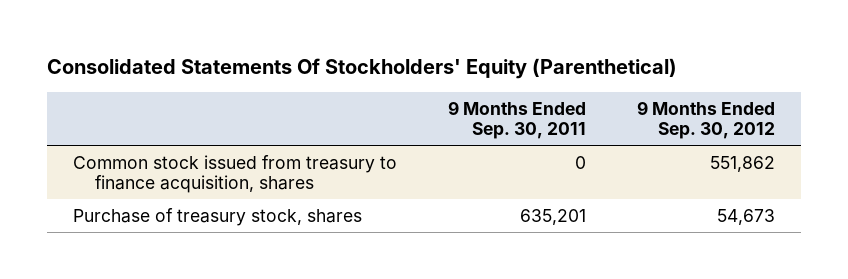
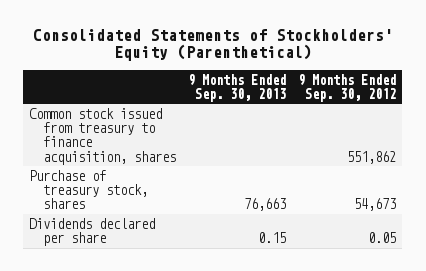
[46,58,677,80] Consolidated Statements Of Stockholders' Equity (Parenthetical) -> [32,28,393,62] Consolidated Statements of Stockholders' Equity (Parenthetical)
[448,100,587,140] 9 Months Ended Sep. 30, 2011 -> none
none -> [188,73,287,102] 9 Months Ended Sep. 30, 2013
none -> [29,218,156,247] Dividends declared per share

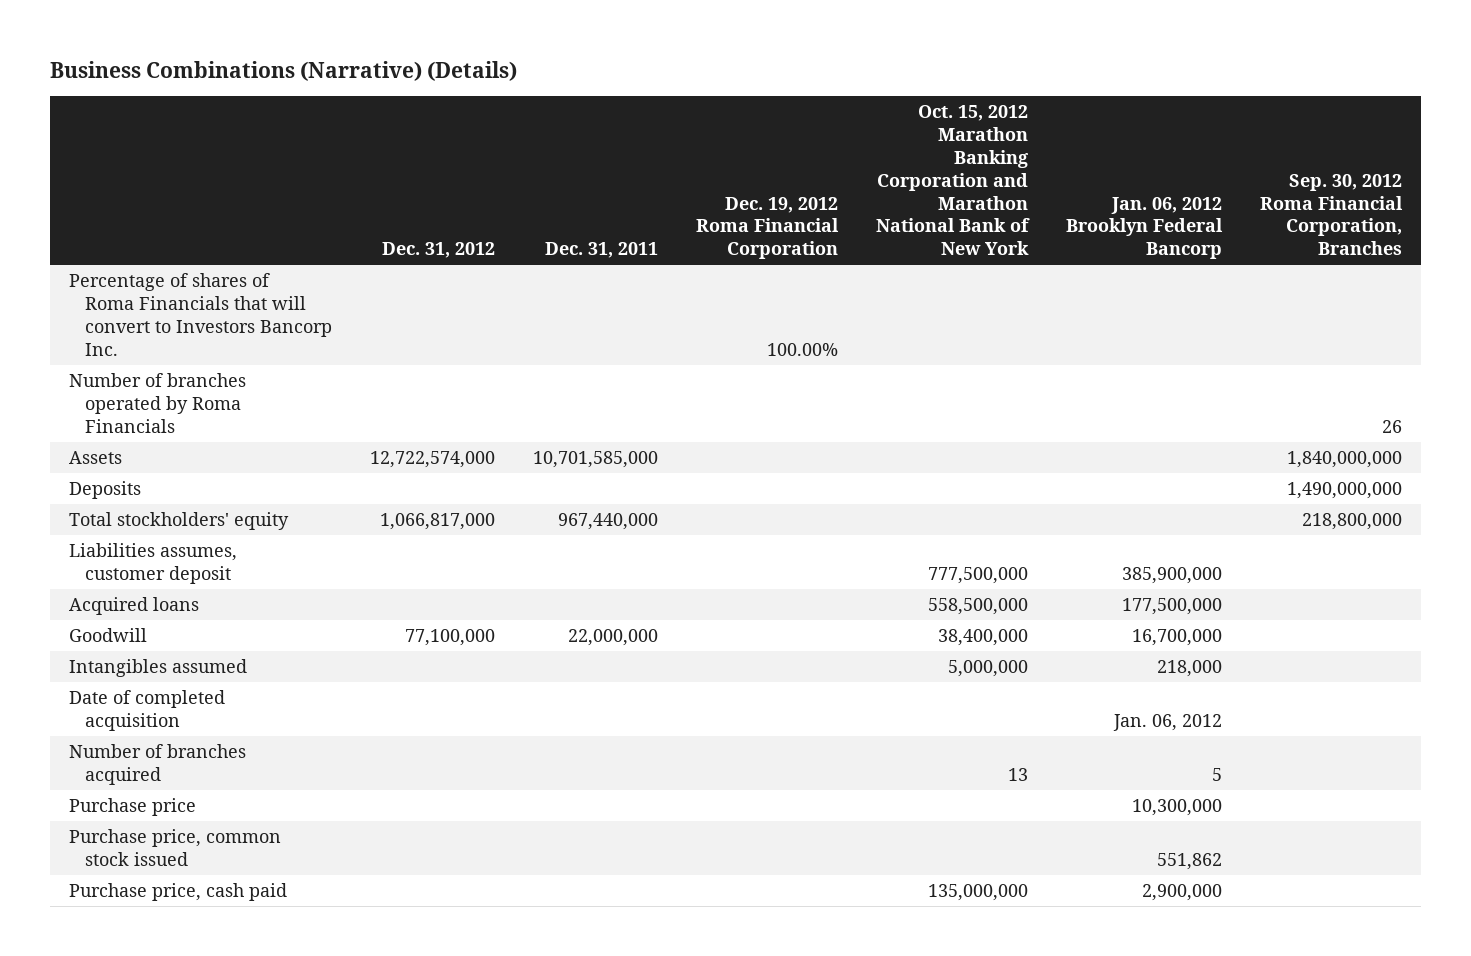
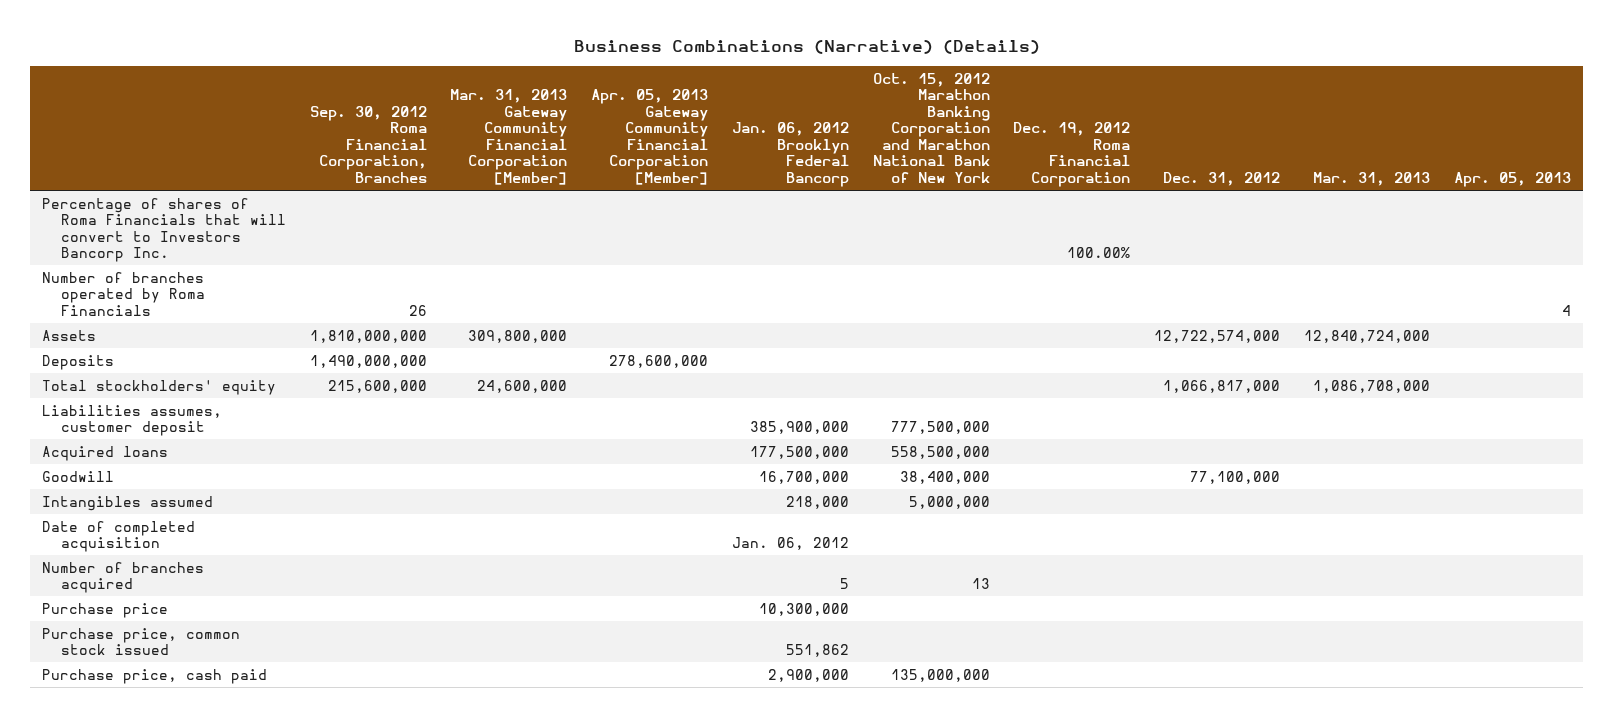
[544,242,658,259] Dec. 31, 2011 -> none
none -> [450,89,568,185] Mar. 31, 2013 Gateway Community Financial Corporation [Member]
none -> [591,89,709,185] Apr. 05, 2013 Gateway Community Financial Corporation [Member]
none -> [1312,171,1430,186] Mar. 31, 2013
none -> [1453,171,1571,187] Apr. 05, 2013
[1286,451,1402,469] 1,840,000,000 -> [309,329,427,343] 1,810,000,000
[1301,513,1402,531] 218,800,000 -> [327,379,427,393] 215,600,000

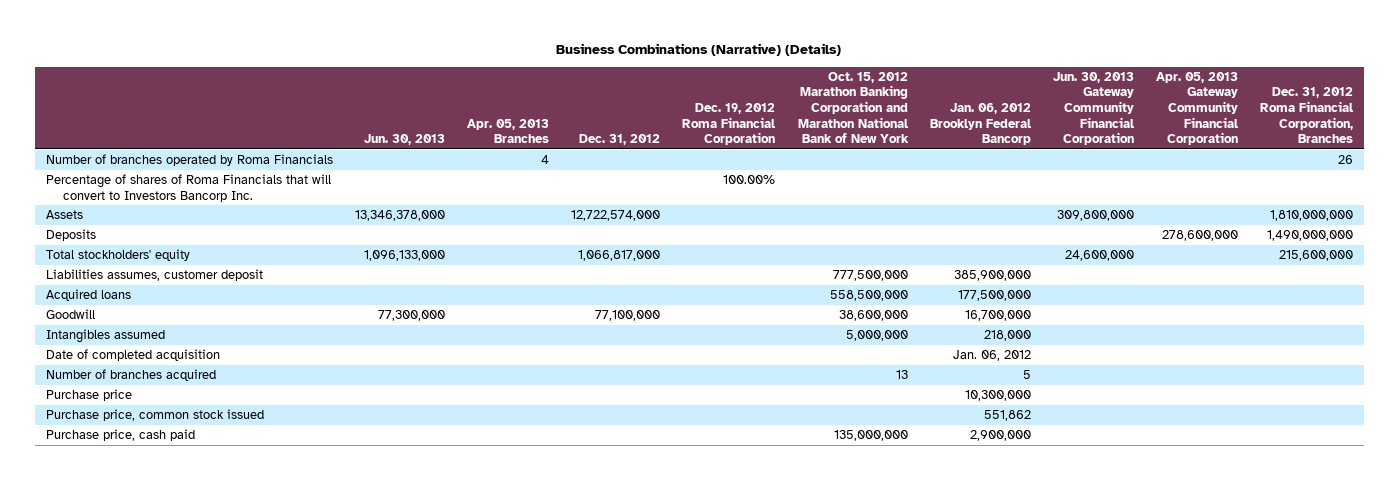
[309,105,427,183] Sep. 30, 2012 Roma Financial Corporation, Branches -> none
[450,89,568,185] Mar. 31, 2013 Gateway Community Financial Corporation [Member] -> none
[591,89,709,185] Apr. 05, 2013 Gateway Community Financial Corporation [Member] -> none
[1312,171,1430,186] Mar. 31, 2013 -> none
[1453,171,1571,187] Apr. 05, 2013 -> none
none -> [364,134,446,146] Jun. 30, 2013
none -> [467,118,550,144] Apr. 05, 2013 Branches
none -> [1052,71,1135,146] Jun. 30, 2013 Gateway Community Financial Corporation
none -> [1155,71,1239,146] Apr. 05, 2013 Gateway Community Financial Corporation
none -> [1259,87,1354,144] Dec. 31, 2012 Roma Financial Corporation, Branches
[42,197,286,263] Percentage of shares of Roma Financials that will convert to Investors Bancorp Inc. -> [45,173,331,202] Percentage of shares of Roma Financials that will convert to Investors Bancorp Inc.
[899,470,990,484] 38,400,000 -> [838,309,908,321] 38,600,000

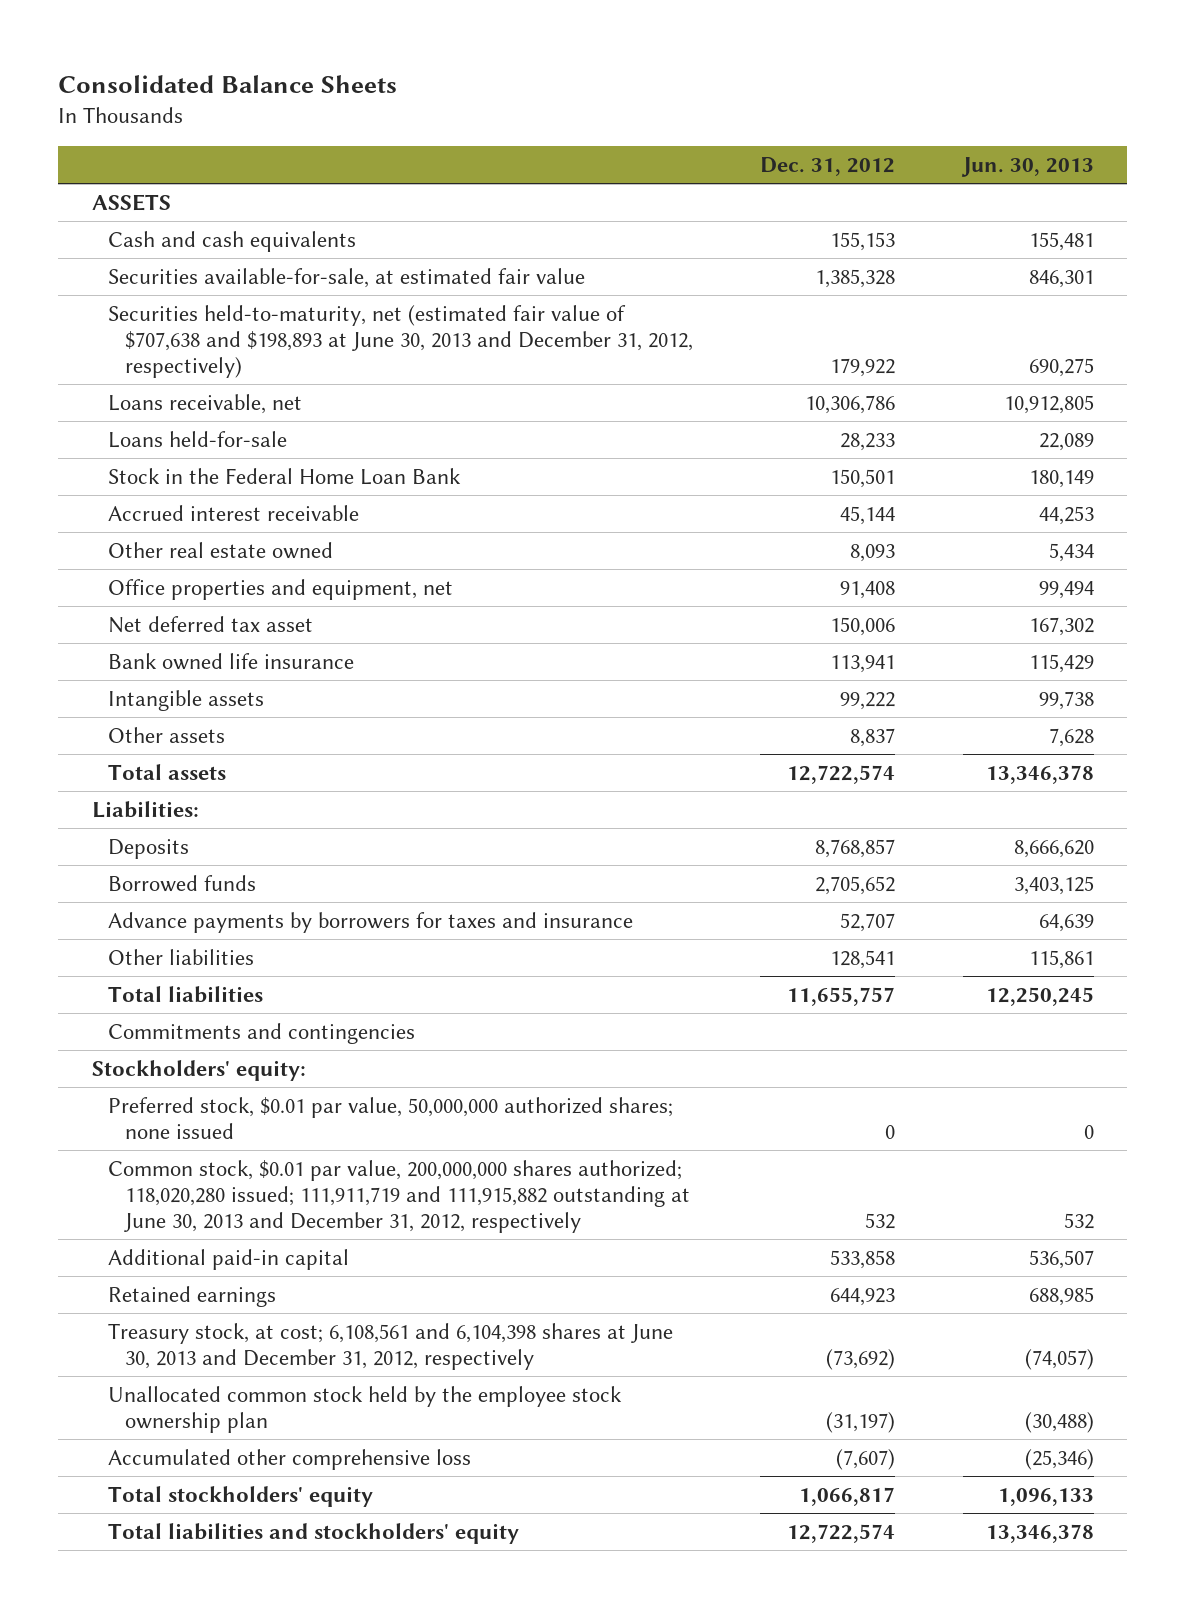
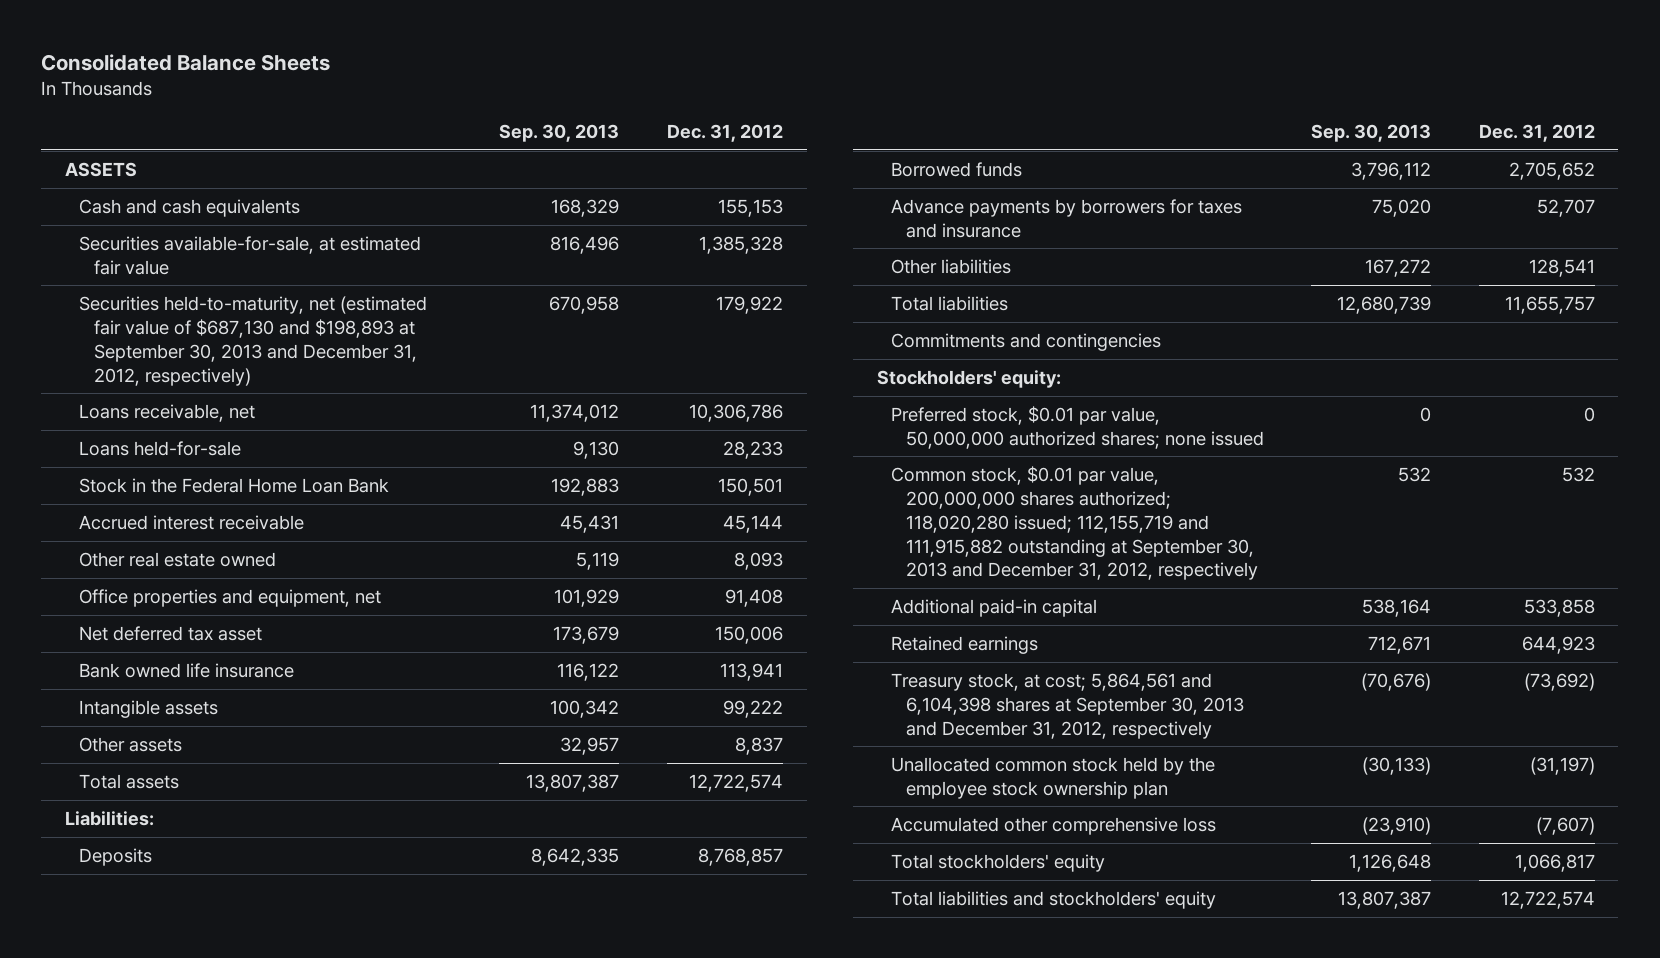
[960,156,1094,177] Jun. 30, 2013 -> none
none -> [499,123,620,142] Sep. 30, 2013
[108,304,693,378] Securities held-to-maturity, net (estimated fair value of $707,638 and $198,893 at June 30, 2013 and December 31, 2012, respectively) -> [79,295,428,386] Securities held-to-maturity, net (estimated fair value of $687,130 and $198,893 at September 30, 2013 and December 31, 2012, respectively)
[108,1159,690,1233] Common stock, $0.01 par value, 200,000,000 shares authorized; 118,020,280 issued; 111,911,719 and 111,915,882 outstanding at June 30, 2013 and December 31, 2012, respectively -> [891,465,1258,581] Common stock, $0.01 par value, 200,000,000 shares authorized; 118,020,280 issued; 112,155,719 and 111,915,882 outstanding at September 30, 2013 and December 31, 2012, respectively
[108,1322,674,1370] Treasury stock, at cost; 6,108,561 and 6,104,398 shares at June 30, 2013 and December 31, 2012, respectively -> [891,672,1244,739] Treasury stock, at cost; 5,864,561 and 6,104,398 shares at September 30, 2013 and December 31, 2012, respectively

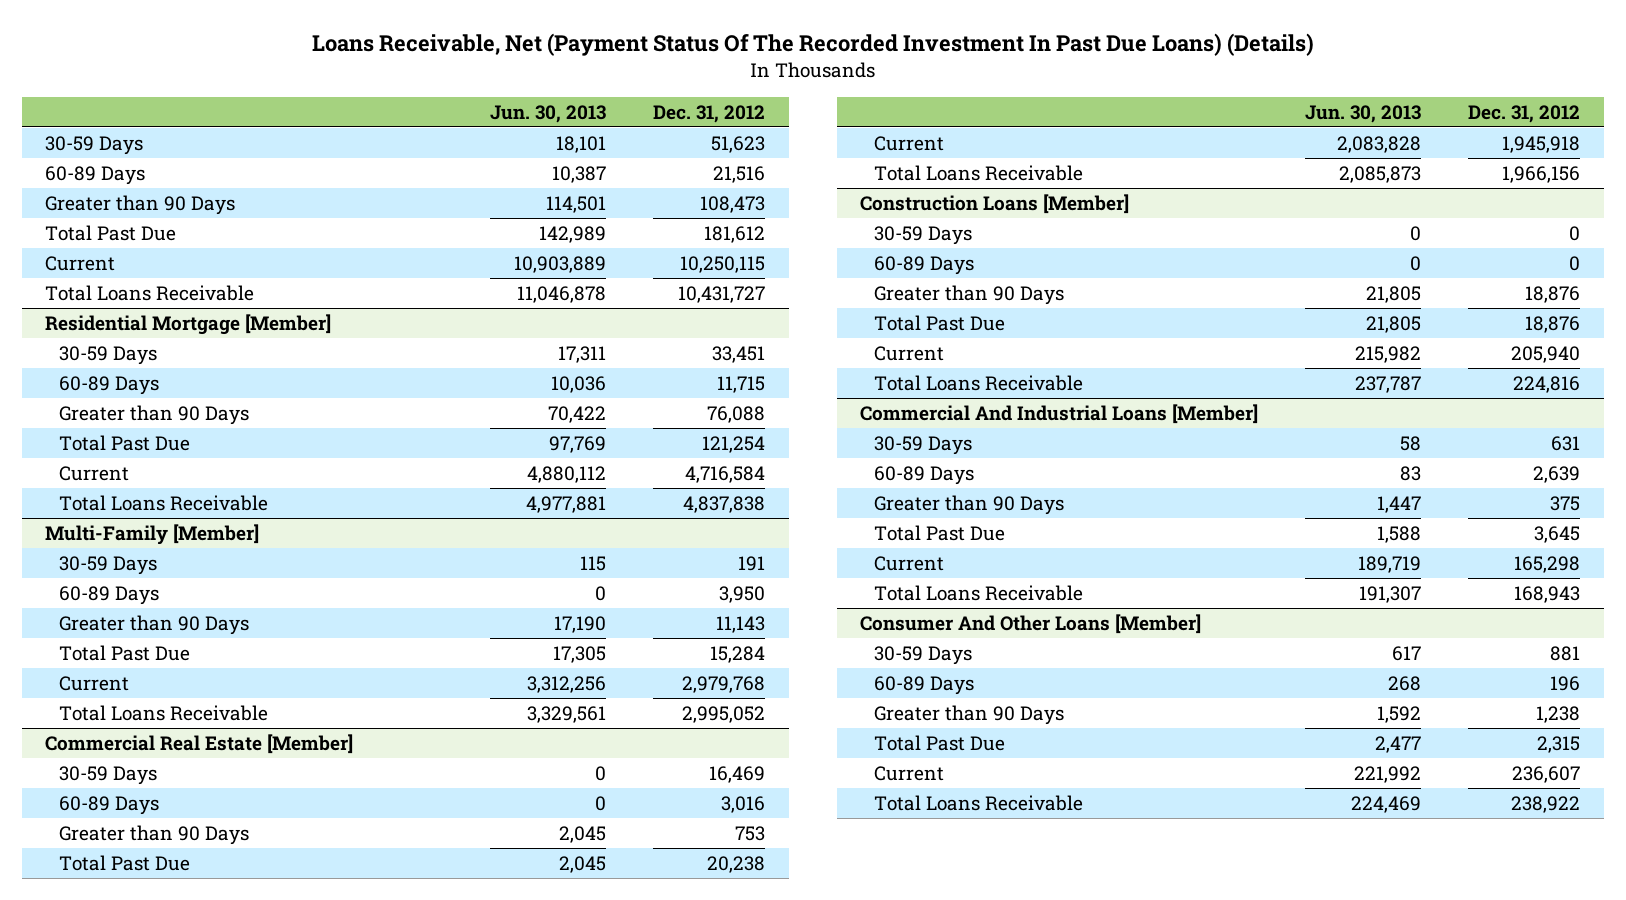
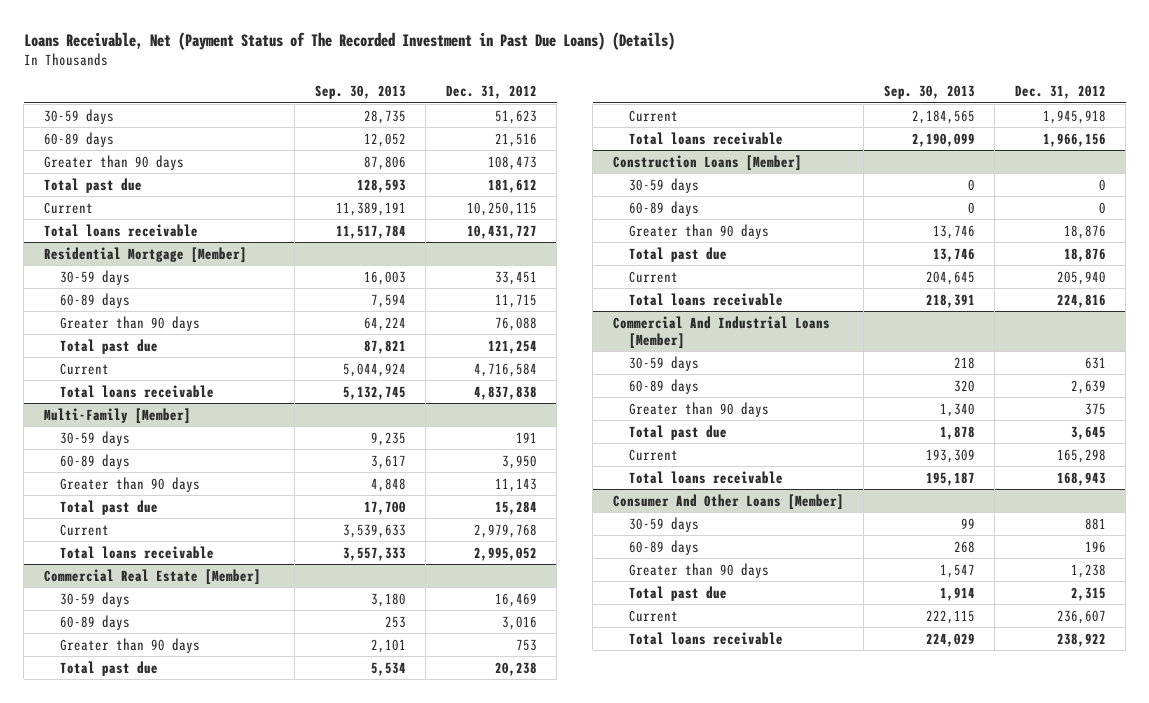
[311,33,1314,57] Loans Receivable, Net (Payment Status Of The Recorded Investment In Past Due Loans) (Details) -> [23,31,675,50] Loans Receivable, Net (Payment Status of The Recorded Investment in Past Due Loans) (Details)
[490,104,607,123] Jun. 30, 2013 -> none
none -> [314,85,406,100] Sep. 30, 2013
[45,136,144,156] 30-59 Days -> [43,108,114,124] 30-59 days
[45,166,146,186] 60-89 Days -> [43,131,114,147] 60-89 days
[45,195,236,216] Greater than 90 Days -> [43,154,184,170] Greater than 90 days
[45,225,177,242] Total Past Due -> [43,177,142,193] Total past due
[45,285,255,302] Total Loans Receivable -> [43,223,198,237] Total loans receivable
[58,346,157,366] 30-59 Days -> [59,269,130,285] 30-59 days
[58,376,159,396] 60-89 Days -> [59,292,130,308] 60-89 days
[58,405,249,426] Greater than 90 Days -> [59,315,200,331] Greater than 90 days
[58,435,190,452] Total Past Due -> [59,338,158,354] Total past due
[58,495,268,512] Total Loans Receivable -> [59,384,214,398] Total loans receivable
[58,556,157,576] 30-59 Days -> [59,430,130,446] 30-59 days
[58,586,159,606] 60-89 Days -> [59,453,130,469] 60-89 days
[58,615,249,636] Greater than 90 Days -> [59,476,200,492] Greater than 90 days
[58,645,190,662] Total Past Due -> [59,499,158,515] Total past due
[58,705,268,722] Total Loans Receivable -> [59,545,214,559] Total loans receivable
[58,766,157,786] 30-59 Days -> [59,591,130,607] 30-59 days
[58,796,159,816] 60-89 Days -> [59,614,130,630] 60-89 days
[58,825,249,846] Greater than 90 Days -> [59,637,200,653] Greater than 90 days
[58,855,190,872] Total Past Due -> [59,660,158,676] Total past due
[874,165,1084,182] Total Loans Receivable -> [628,131,783,145] Total loans receivable
[874,226,973,246] 30-59 Days -> [628,177,699,193] 30-59 days
[874,256,975,276] 60-89 Days -> [628,200,699,216] 60-89 days
[874,285,1065,306] Greater than 90 Days -> [628,223,769,239] Greater than 90 days
[874,315,1006,332] Total Past Due -> [628,246,727,262] Total past due
[874,375,1084,392] Total Loans Receivable -> [628,292,783,306] Total loans receivable
[874,436,973,456] 30-59 Days -> [628,355,699,371] 30-59 days
[874,466,975,486] 60-89 Days -> [628,378,699,394] 60-89 days
[874,495,1065,516] Greater than 90 Days -> [628,401,769,417] Greater than 90 days
[874,525,1006,542] Total Past Due -> [628,424,727,440] Total past due
[874,585,1084,602] Total Loans Receivable -> [628,470,783,484] Total loans receivable
[874,646,973,666] 30-59 Days -> [628,516,699,532] 30-59 days
[874,676,975,696] 60-89 Days -> [628,539,699,555] 60-89 days
[874,705,1065,726] Greater than 90 Days -> [628,562,769,578] Greater than 90 days
[874,735,1006,752] Total Past Due -> [628,585,727,601] Total past due
[874,795,1084,812] Total Loans Receivable -> [628,631,783,645] Total loans receivable

